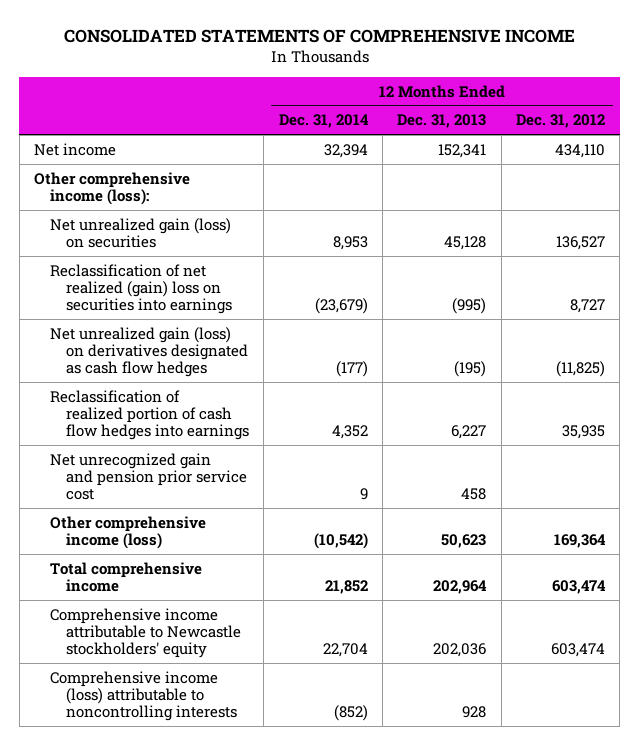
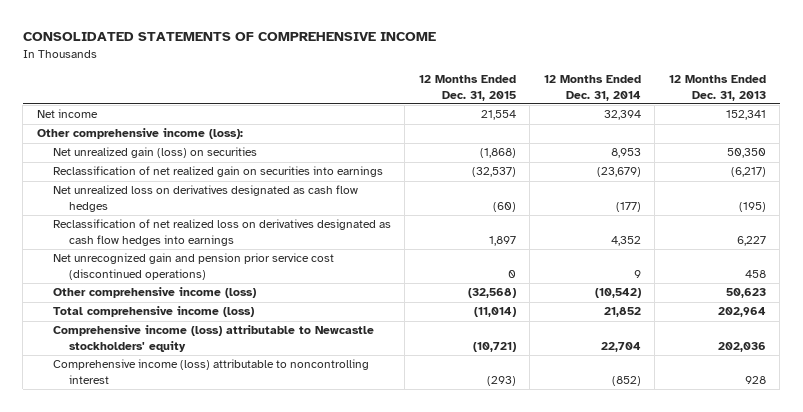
[516,114,606,129] Dec. 31, 2012 -> none
none -> [418,75,516,101] 12 Months Ended Dec. 31, 2015
[444,235,487,250] 45,128 -> [726,148,766,159] 50,350
[50,263,232,314] Reclassification of net realized (gain) loss on securities into earnings -> [52,166,383,178] Reclassification of net realized gain on securities into earnings
[452,297,487,314] (995) -> [730,167,766,178] (6,217)
[50,326,248,377] Net unrealized gain (loss) on derivatives designated as cash flow hedges -> [52,185,358,212] Net unrealized loss on derivatives designated as cash flow hedges
[50,389,249,440] Reclassification of realized portion of cash flow hedges into earnings -> [52,219,391,246] Reclassification of net realized loss on derivatives designated as cash flow hedges into earnings
[50,452,247,500] Net unrecognized gain and pension prior service cost -> [52,253,334,280] Net unrecognized gain and pension prior service cost (discontinued operations)
[50,561,203,592] Total comprehensive income -> [52,306,254,318] Total comprehensive income (loss)
[50,607,241,658] Comprehensive income attributable to Newcastle stockholders' equity -> [52,325,374,352] Comprehensive income (loss) attributable to Newcastle stockholders' equity
[50,670,237,721] Comprehensive income (loss) attributable to noncontrolling interests -> [52,359,369,384] Comprehensive income (loss) attributable to noncontrolling interest

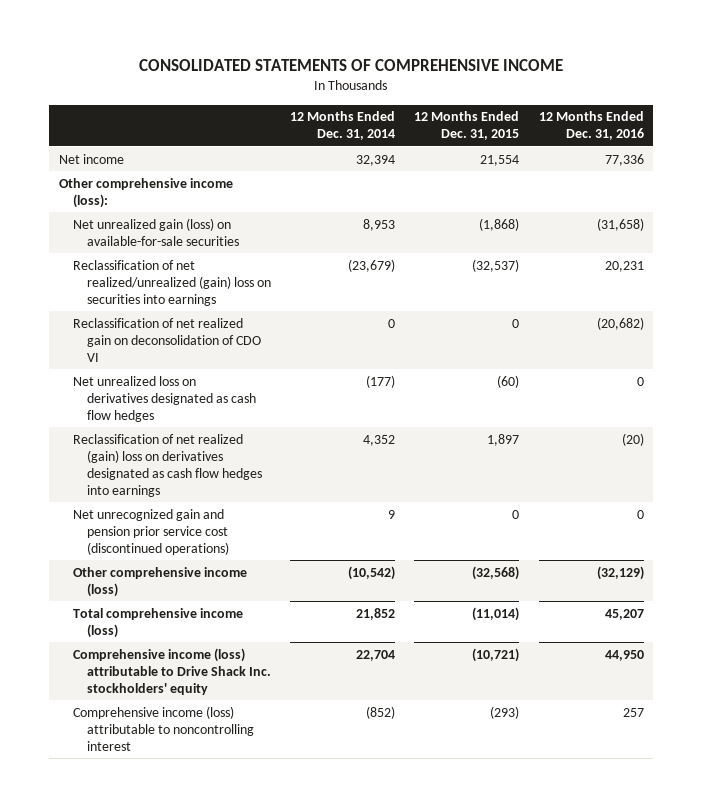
[668,75,766,101] 12 Months Ended Dec. 31, 2013 -> none
none -> [538,111,644,141] 12 Months Ended Dec. 31, 2016
[52,147,257,159] Net unrealized gain (loss) on securities -> [72,217,239,246] Net unrealized gain (loss) on available-for-sale securities
[52,166,383,178] Reclassification of net realized gain on securities into earnings -> [72,259,271,306] Reclassification of net realized/unrealized (gain) loss on securities into earnings
none -> [72,317,261,362] Reclassification of net realized gain on deconsolidation of CDO VI
[52,219,391,246] Reclassification of net realized loss on derivatives designated as cash flow hedges into earnings -> [72,433,262,497] Reclassification of net realized (gain) loss on derivatives designated as cash flow hedges into earnings
[52,325,374,352] Comprehensive income (loss) attributable to Newcastle stockholders' equity -> [72,647,271,695] Comprehensive income (loss) attributable to Drive Shack Inc. stockholders' equity

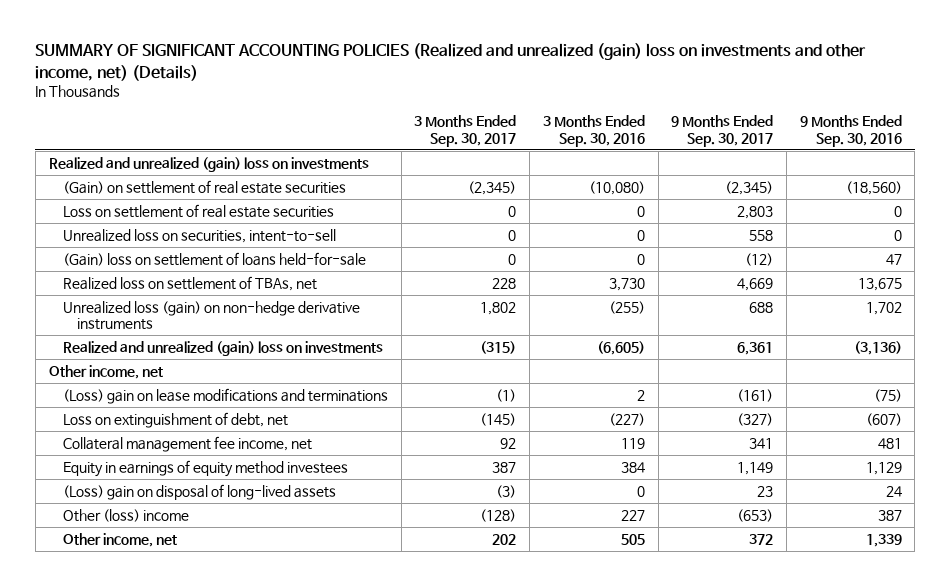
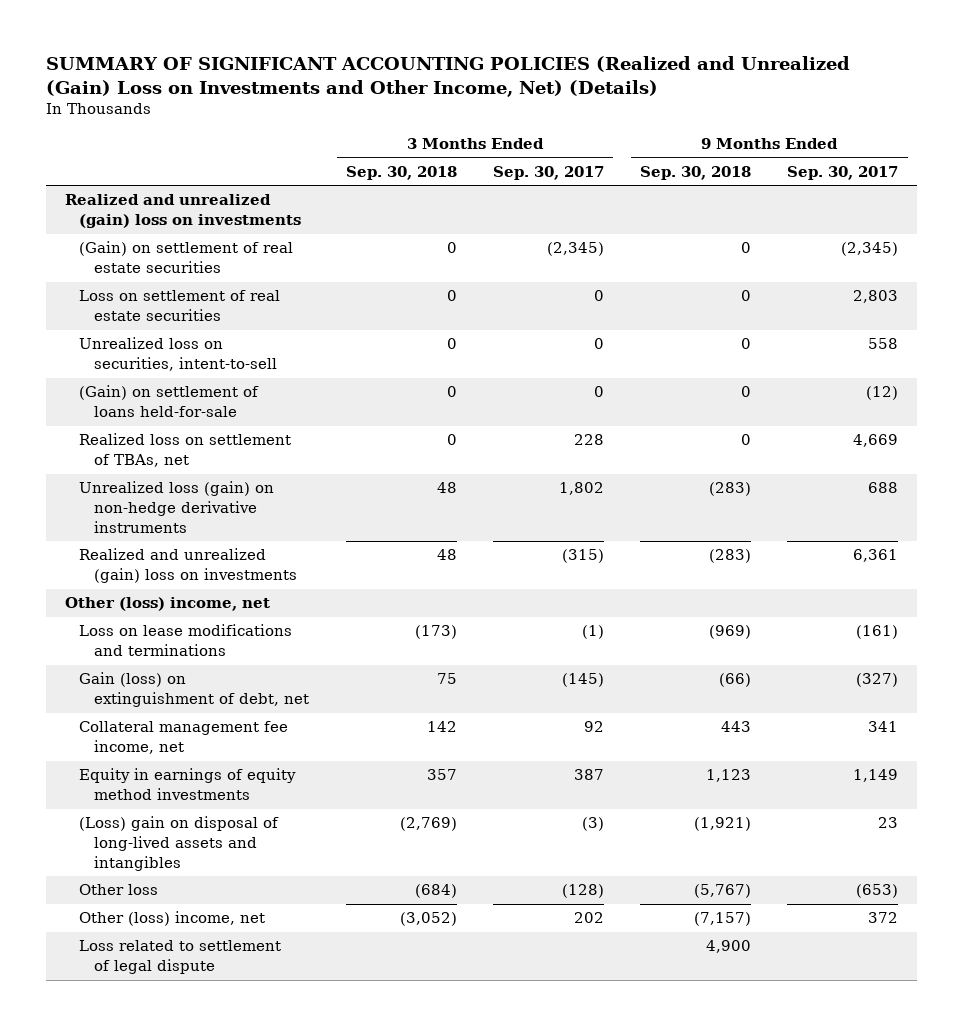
[35,43,867,81] SUMMARY OF SIGNIFICANT ACCOUNTING POLICIES (Realized and unrealized (gain) loss on investments and other income, net) (Details) -> [46,56,851,97] SUMMARY OF SIGNIFICANT ACCOUNTING POLICIES (Realized and Unrealized (Gain) Loss on Investments and Other Income, Net) (Details)
[542,115,645,147] 3 Months Ended Sep. 30, 2016 -> none
[799,115,902,147] 9 Months Ended Sep. 30, 2016 -> none
none -> [345,165,457,180] Sep. 30, 2018
none -> [640,165,752,180] Sep. 30, 2018
[62,251,366,266] (Gain) loss on settlement of loans held-for-sale -> [79,385,260,418] (Gain) on settlement of loans held-for-sale
[48,364,163,379] Other income, net -> [64,597,270,612] Other (loss) income, net
[62,387,388,404] (Loss) gain on lease modifications and terminations -> [79,624,293,657] Loss on lease modifications and terminations
[62,411,288,428] Loss on extinguishment of debt, net -> [79,672,310,708] Gain (loss) on extinguishment of debt, net
[62,459,348,477] Equity in earnings of equity method investees -> [79,768,297,801] Equity in earnings of equity method investments
[62,483,336,500] (Loss) gain on disposal of long-lived assets -> [79,816,280,871] (Loss) gain on disposal of long-lived assets and intangibles
[62,508,189,522] Other (loss) income -> [79,884,159,896] Other loss
[62,532,177,547] Other income, net -> [79,911,266,927] Other (loss) income, net
none -> [79,940,282,975] Loss related to settlement of legal dispute

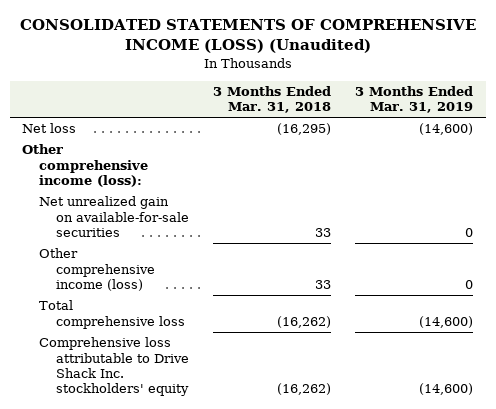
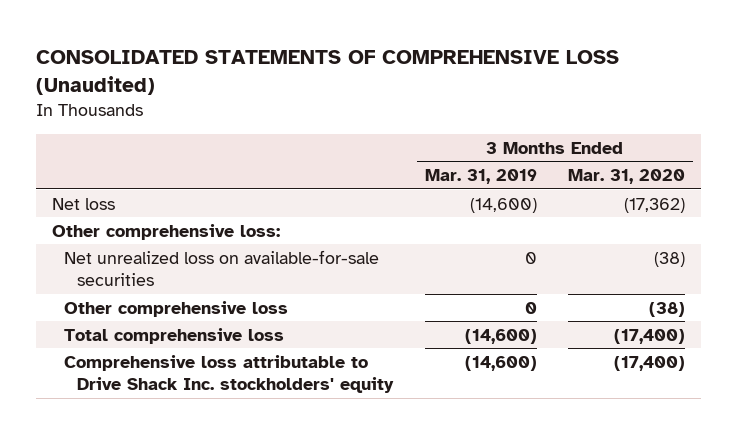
[19,19,476,54] CONSOLIDATED STATEMENTS OF COMPREHENSIVE INCOME (LOSS) (Unaudited) -> [35,49,619,95] CONSOLIDATED STATEMENTS OF COMPREHENSIVE LOSS (Unaudited)
[213,85,332,114] 3 Months Ended Mar. 31, 2018 -> none
none -> [568,169,686,185] Mar. 31, 2020
[22,144,149,187] Other comprehensive income (loss): -> [51,223,280,240] Other comprehensive loss:
[39,196,190,237] Net unrealized gain on available-for-sale securities -> [64,249,380,287] Net unrealized loss on available-for-sale securities
[39,248,156,291] Other comprehensive income (loss) -> [64,300,289,317] Other comprehensive loss

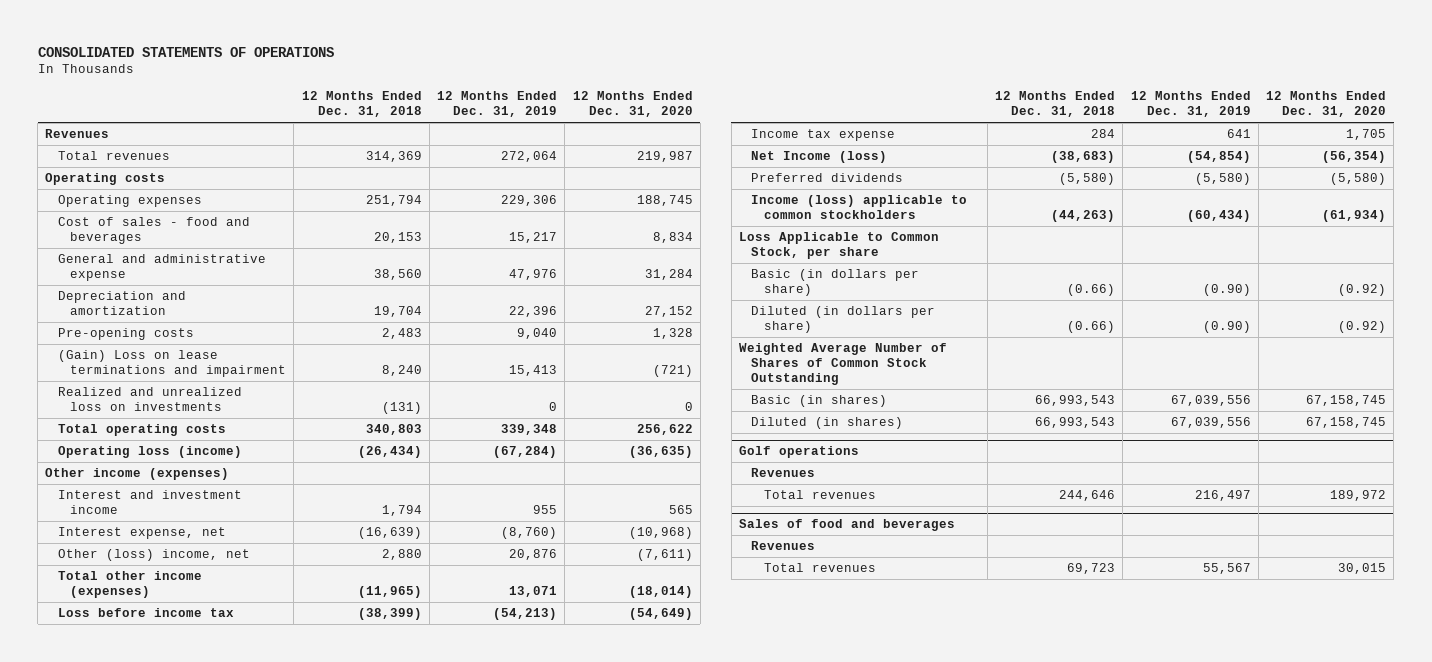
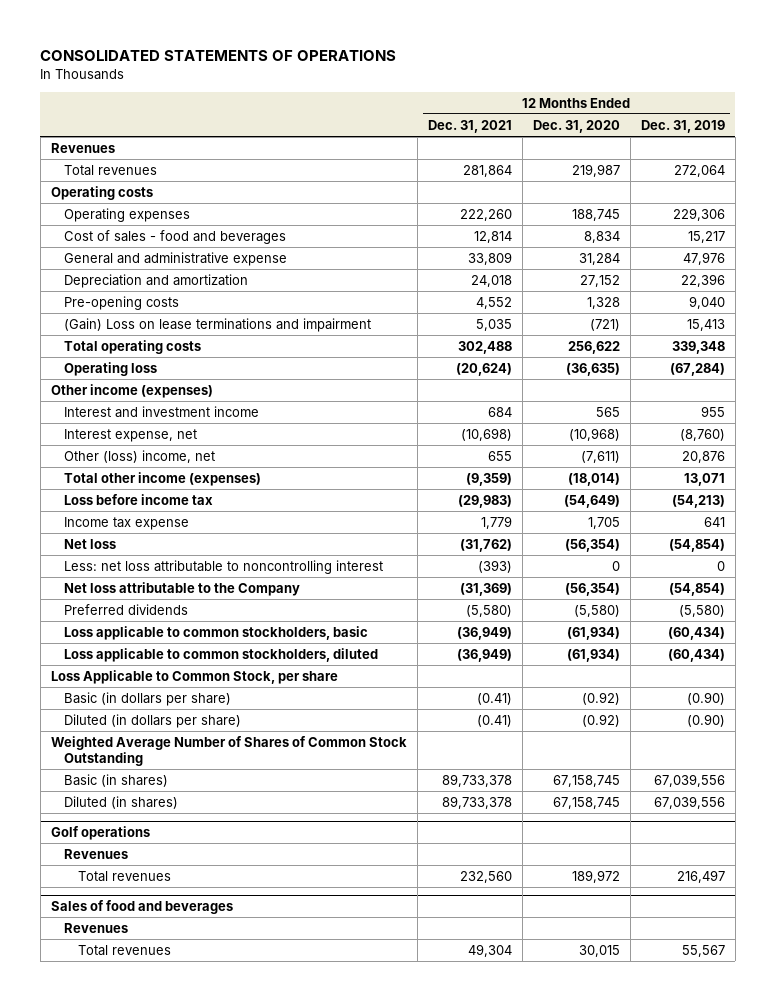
[301,91,422,118] 12 Months Ended Dec. 31, 2018 -> none
none -> [427,119,512,133] Dec. 31, 2021
[57,386,242,411] Realized and unrealized loss on investments -> none
[57,445,242,458] Operating loss (income) -> [64,361,158,376] Operating loss
none -> [64,538,117,549] Net loss
none -> [64,559,384,574] Less: net loss attributable to noncontrolling interest
[751,150,888,163] Net Income (loss) -> [64,581,301,596] Net loss attributable to the Company
[751,194,968,219] Income (loss) applicable to common stockholders -> [64,625,369,640] Loss applicable to common stockholders, basic
none -> [64,647,379,662] Loss applicable to common stockholders, diluted

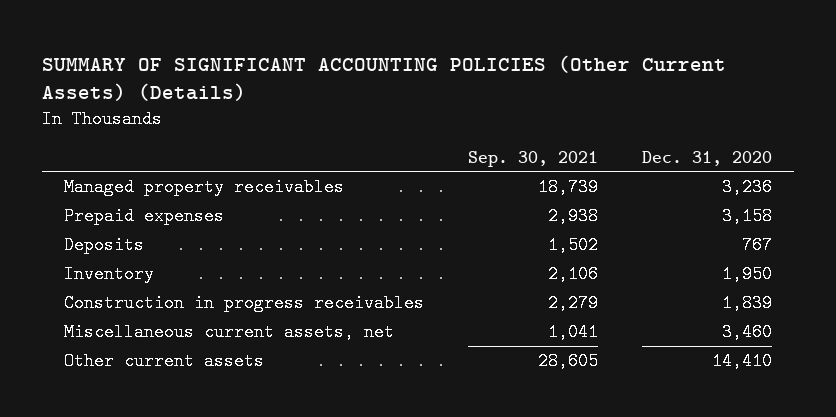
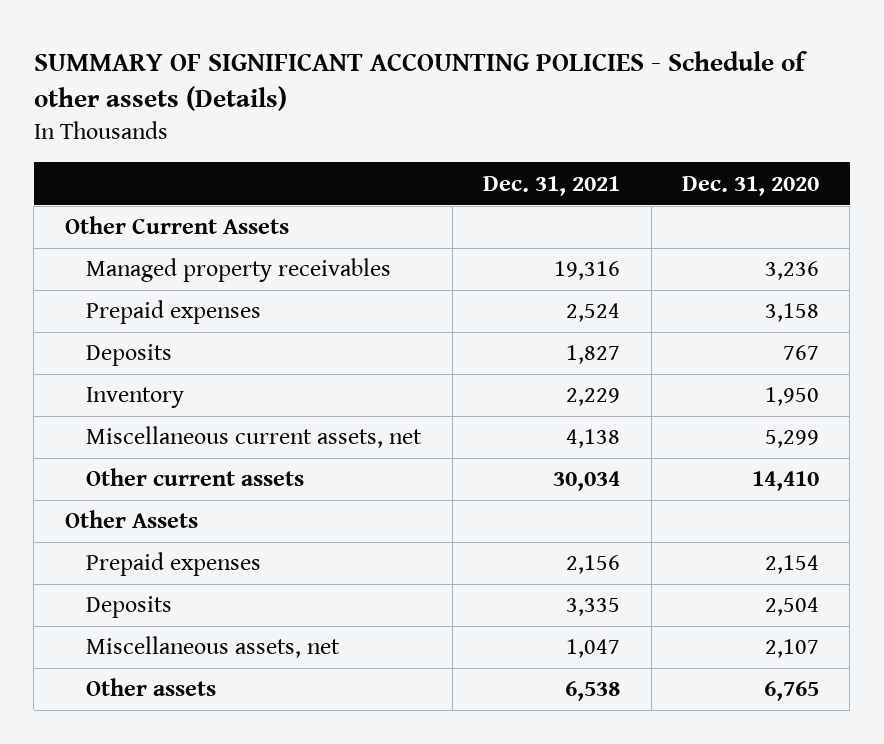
[41,54,726,102] SUMMARY OF SIGNIFICANT ACCOUNTING POLICIES (Other Current Assets) (Details) -> [33,50,808,112] SUMMARY OF SIGNIFICANT ACCOUNTING POLICIES - Schedule of other assets (Details)
[467,150,598,167] Sep. 30, 2021 -> none
none -> [483,175,621,196] Dec. 31, 2021
none -> [64,216,289,235] Other Current Assets
[63,293,424,312] Construction in progress receivables -> none
[721,322,772,341] 3,460 -> [764,430,819,449] 5,299
none -> [64,510,198,529] Other Assets
none -> [86,552,262,577] Prepaid expenses
none -> [86,596,173,619] Deposits
none -> [86,636,341,659] Miscellaneous assets, net
none -> [86,678,217,697] Other assets

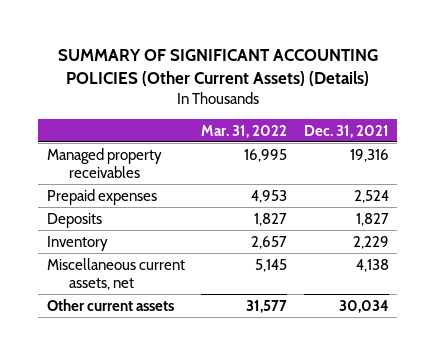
[33,50,808,112] SUMMARY OF SIGNIFICANT ACCOUNTING POLICIES - Schedule of other assets (Details) -> [57,49,378,87] SUMMARY OF SIGNIFICANT ACCOUNTING POLICIES (Other Current Assets) (Details)
[681,175,819,196] Dec. 31, 2020 -> none
none -> [201,124,288,138] Mar. 31, 2022
[64,216,289,235] Other Current Assets -> none
[64,510,198,529] Other Assets -> none
[86,552,262,577] Prepaid expenses -> none
[86,596,173,619] Deposits -> none
[86,636,341,659] Miscellaneous assets, net -> none
[86,678,217,697] Other assets -> none

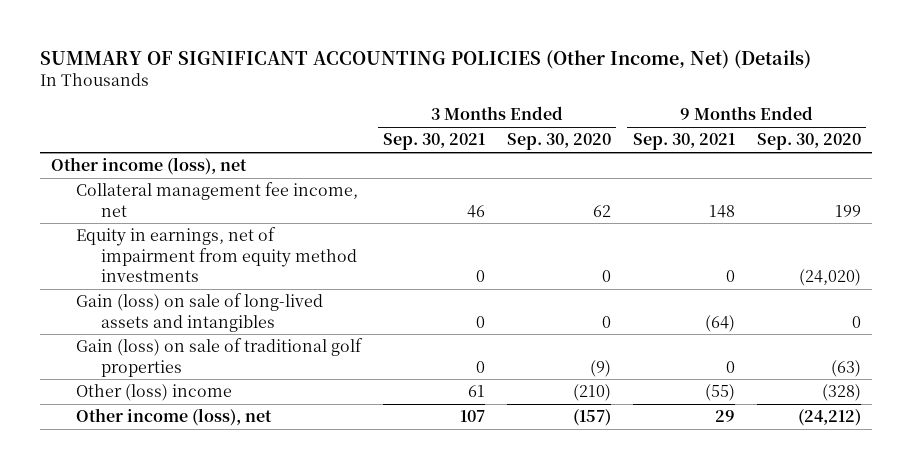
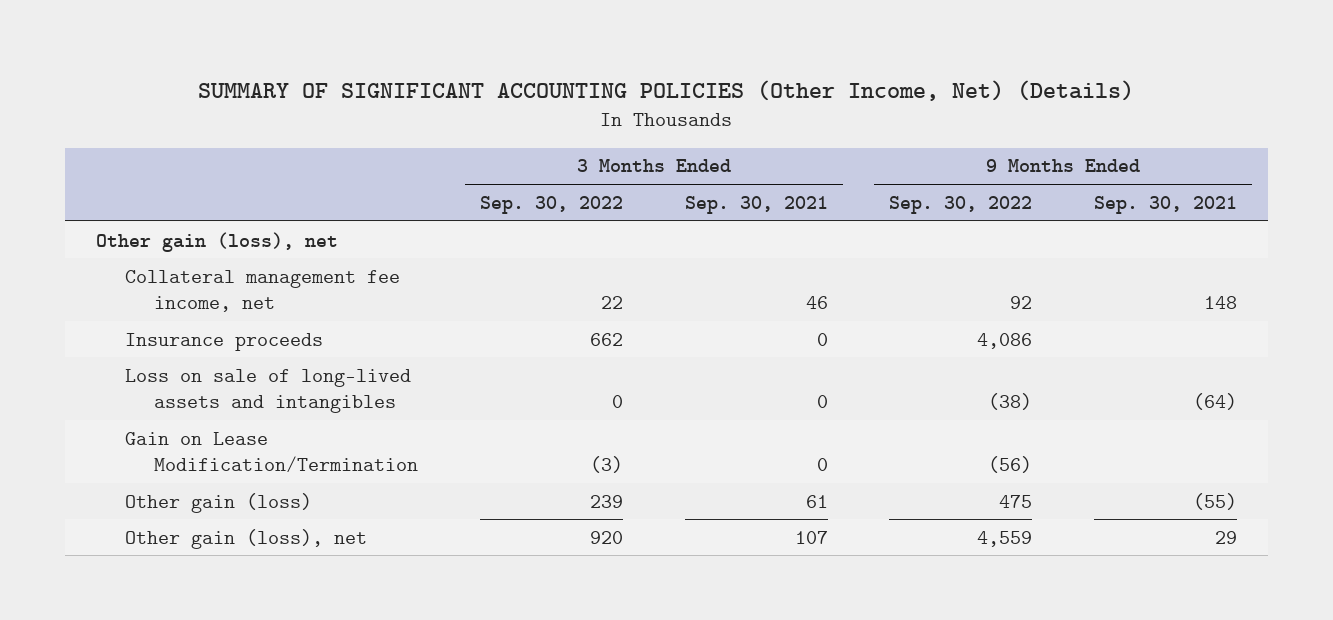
[506,133,611,151] Sep. 30, 2020 -> none
[756,133,861,151] Sep. 30, 2020 -> none
none -> [480,195,624,214] Sep. 30, 2022
none -> [889,195,1033,214] Sep. 30, 2022
[51,157,248,176] Other income (loss), net -> [95,231,338,252] Other gain (loss), net
[76,227,357,283] Equity in earnings, net of impairment from equity method investments -> none
[76,338,364,377] Gain (loss) on sale of traditional golf properties -> none
none -> [125,332,324,351] Insurance proceeds
[76,293,324,332] Gain (loss) on sale of long-lived assets and intangibles -> [125,368,412,414] Loss on sale of long-lived assets and intangibles
none -> [125,431,419,474] Gain on Lease Modification/Termination
[76,384,233,402] Other (loss) income -> [125,492,313,513] Other gain (loss)
[76,408,273,427] Other income (loss), net -> [125,528,368,549] Other gain (loss), net

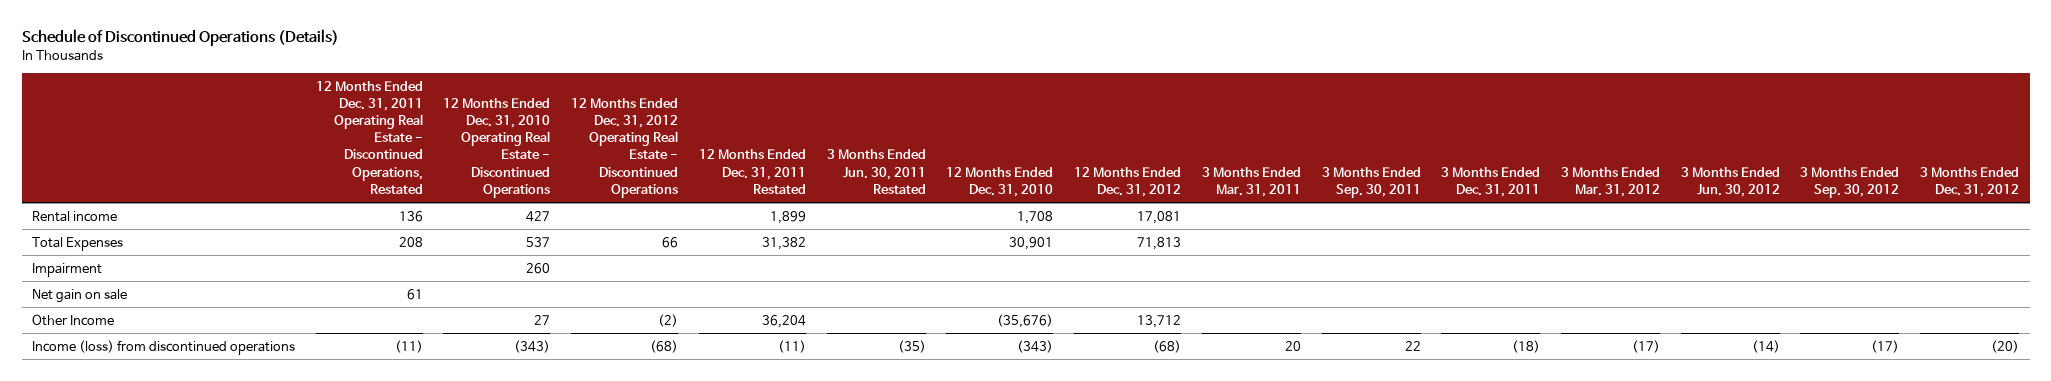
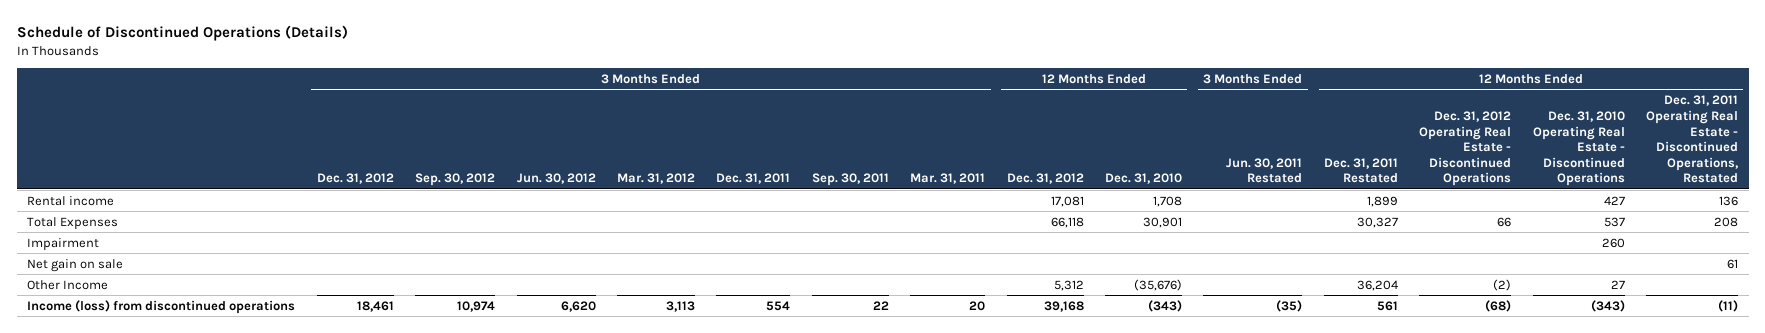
[761,236,806,250] 31,382 -> [1356,216,1398,228] 30,327
[1137,236,1182,250] 71,813 -> [1050,216,1084,228] 66,118
[1137,314,1182,328] 13,712 -> [1053,279,1084,291] 5,312
[777,339,806,353] (11) -> [1376,300,1398,311] 561
[1153,339,1182,353] (68) -> [1043,300,1084,312] 39,168
[1512,339,1541,353] (18) -> [766,300,791,311] 554
[1632,339,1661,353] (17) -> [666,300,696,312] 3,113
[1751,339,1780,353] (14) -> [560,300,596,312] 6,620
[1871,339,1900,353] (17) -> [457,300,496,312] 10,974
[1991,339,2020,353] (20) -> [356,300,394,312] 18,461

